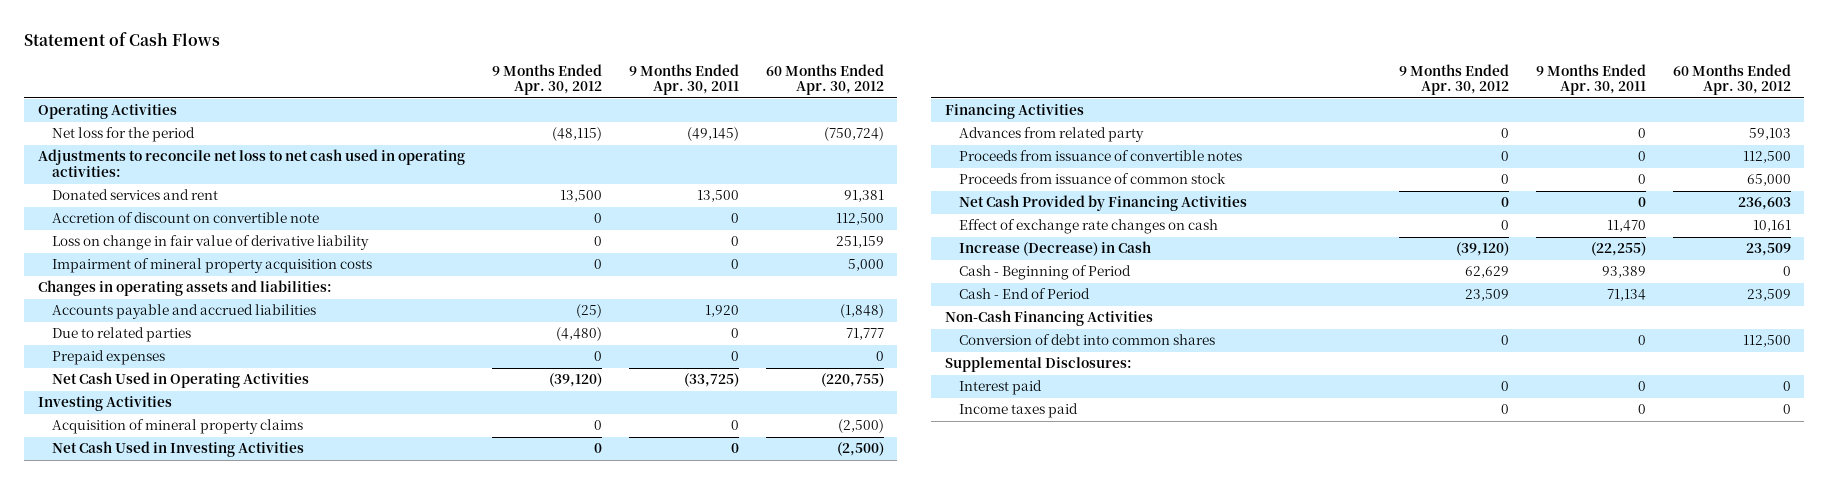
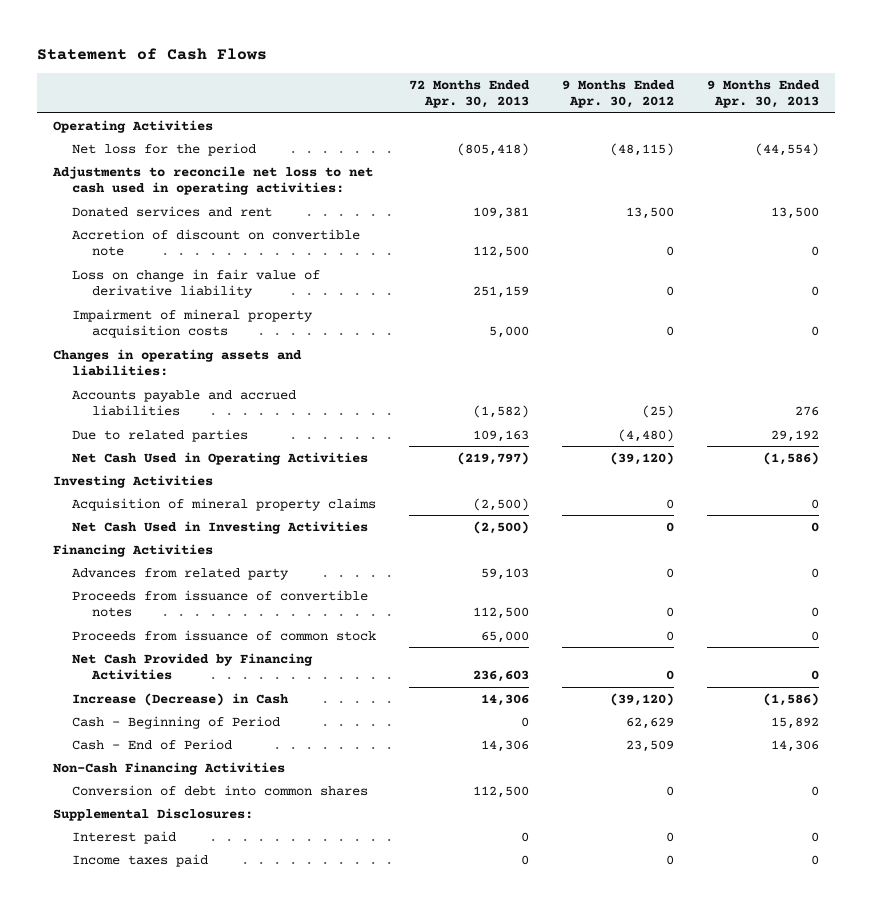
[628,63,739,96] 9 Months Ended Apr. 30, 2011 -> none
[765,63,884,96] 60 Months Ended Apr. 30, 2012 -> none
none -> [409,79,531,109] 72 Months Ended Apr. 30, 2013
none -> [706,79,820,109] 9 Months Ended Apr. 30, 2013
[51,350,165,366] Prepaid expenses -> none
[959,219,1219,235] Effect of exchange rate changes on cash -> none

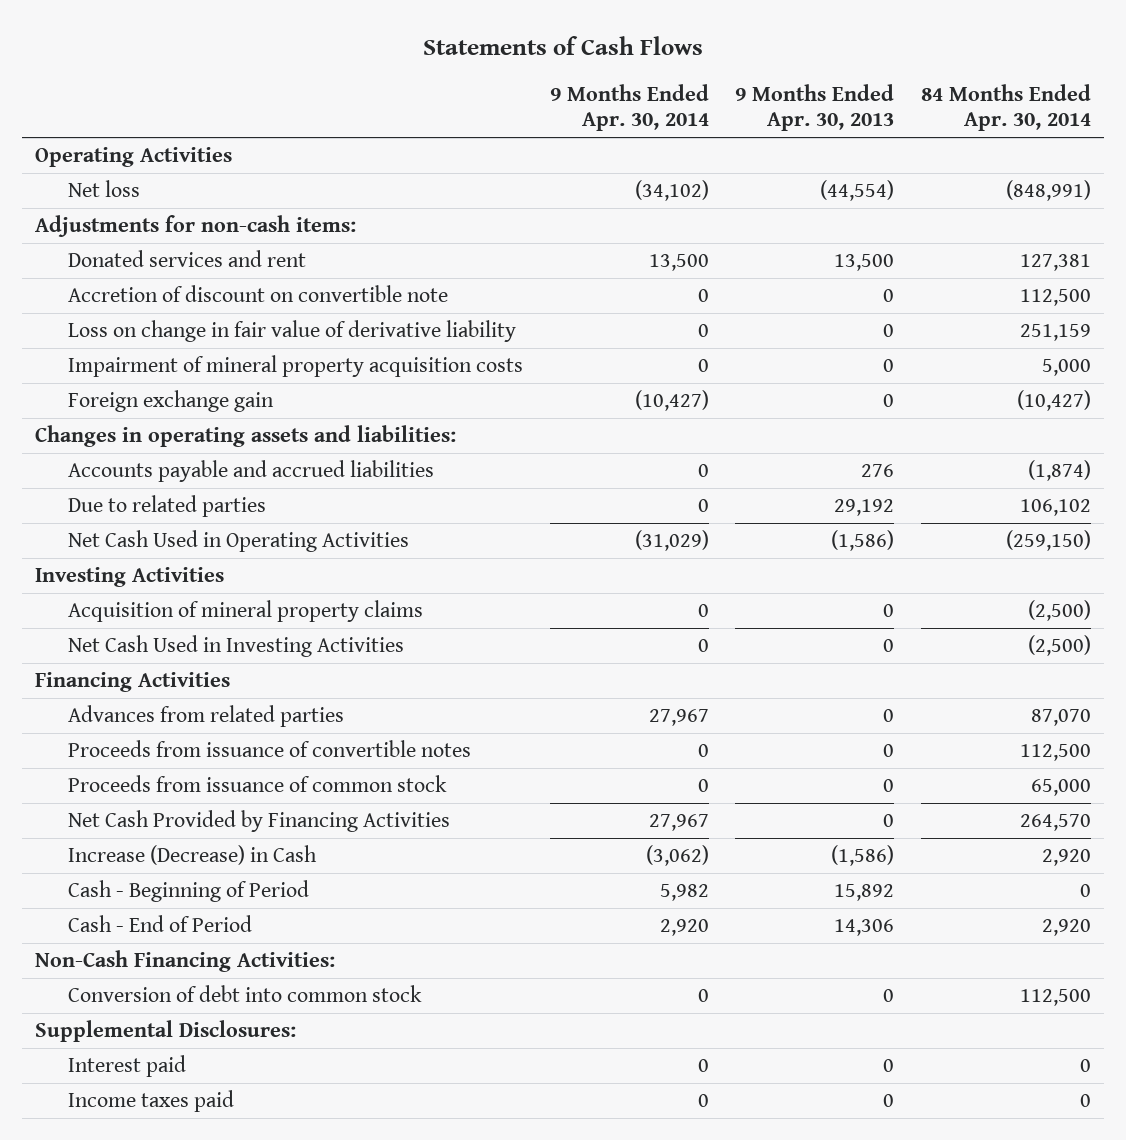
[36,47,267,60] Statement of Cash Flows -> [422,36,703,56] Statements of Cash Flows
[409,79,531,109] 72 Months Ended Apr. 30, 2013 -> none
[562,79,676,109] 9 Months Ended Apr. 30, 2012 -> none
none -> [549,83,709,132] 9 Months Ended Apr. 30, 2014
none -> [920,83,1091,132] 84 Months Ended Apr. 30, 2014
[72,142,257,156] Net loss for the period -> [67,179,140,197] Net loss
[52,165,374,196] Adjustments to reconcile net loss to net cash used in operating activities: -> [35,214,357,237] Adjustments for non-cash items:
none -> [67,389,274,412] Foreign exchange gain
[72,567,290,580] Advances from related party -> [67,704,344,727] Advances from related parties
[53,761,286,775] Non-Cash Financing Activities -> [35,949,336,972] Non-Cash Financing Activities:
[72,784,369,796] Conversion of debt into common shares -> [67,984,422,1002] Conversion of debt into common stock

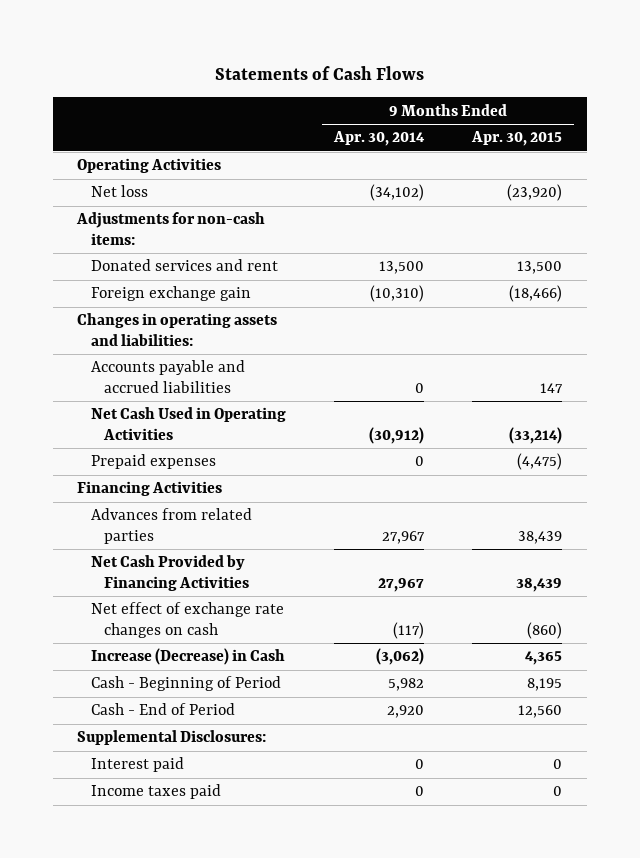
[735,83,895,132] 9 Months Ended Apr. 30, 2013 -> none
[920,83,1091,132] 84 Months Ended Apr. 30, 2014 -> none
none -> [471,131,563,147] Apr. 30, 2015
[67,284,448,302] Accretion of discount on convertible note -> none
[67,319,516,342] Loss on change in fair value of derivative liability -> none
[67,354,523,377] Impairment of mineral property acquisition costs -> none
[634,389,709,411] (10,427) -> [370,285,425,303] (10,310)
[67,494,266,517] Due to related parties -> none
[35,566,225,587] Investing Activities -> none
[67,599,423,622] Acquisition of mineral property claims -> none
[67,634,404,657] Net Cash Used in Investing Activities -> none
[634,529,709,551] (31,029) -> [369,426,425,444] (30,912)
none -> [90,454,216,470] Prepaid expenses
[67,739,471,757] Proceeds from issuance of convertible notes -> none
[67,774,447,792] Proceeds from issuance of common stock -> none
none -> [90,602,284,638] Net effect of exchange rate changes on cash
[35,949,336,972] Non-Cash Financing Activities: -> none
[67,984,422,1002] Conversion of debt into common stock -> none

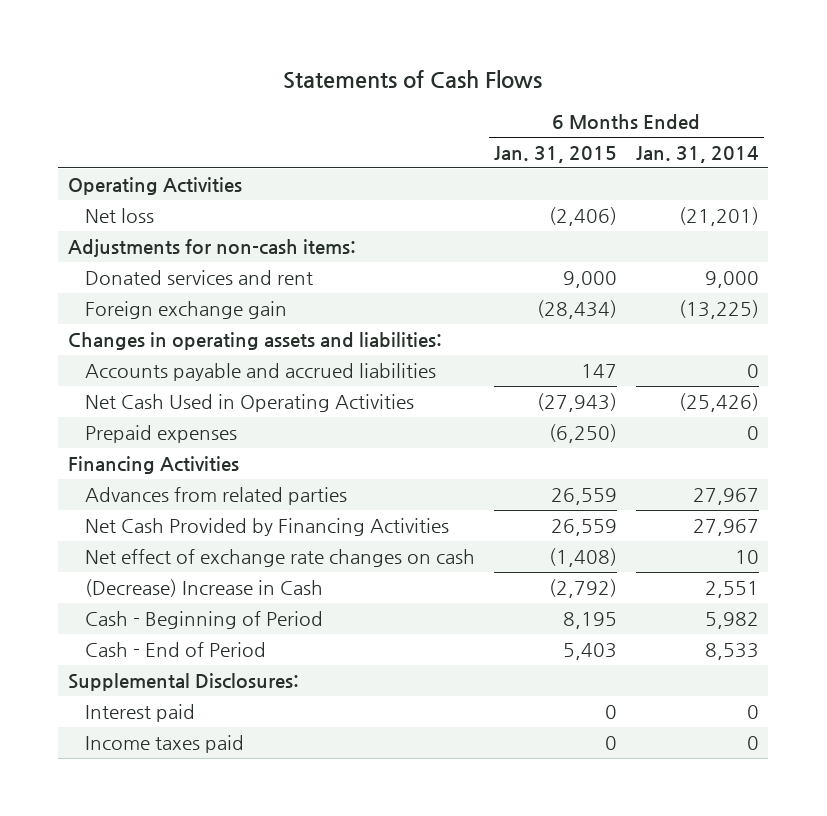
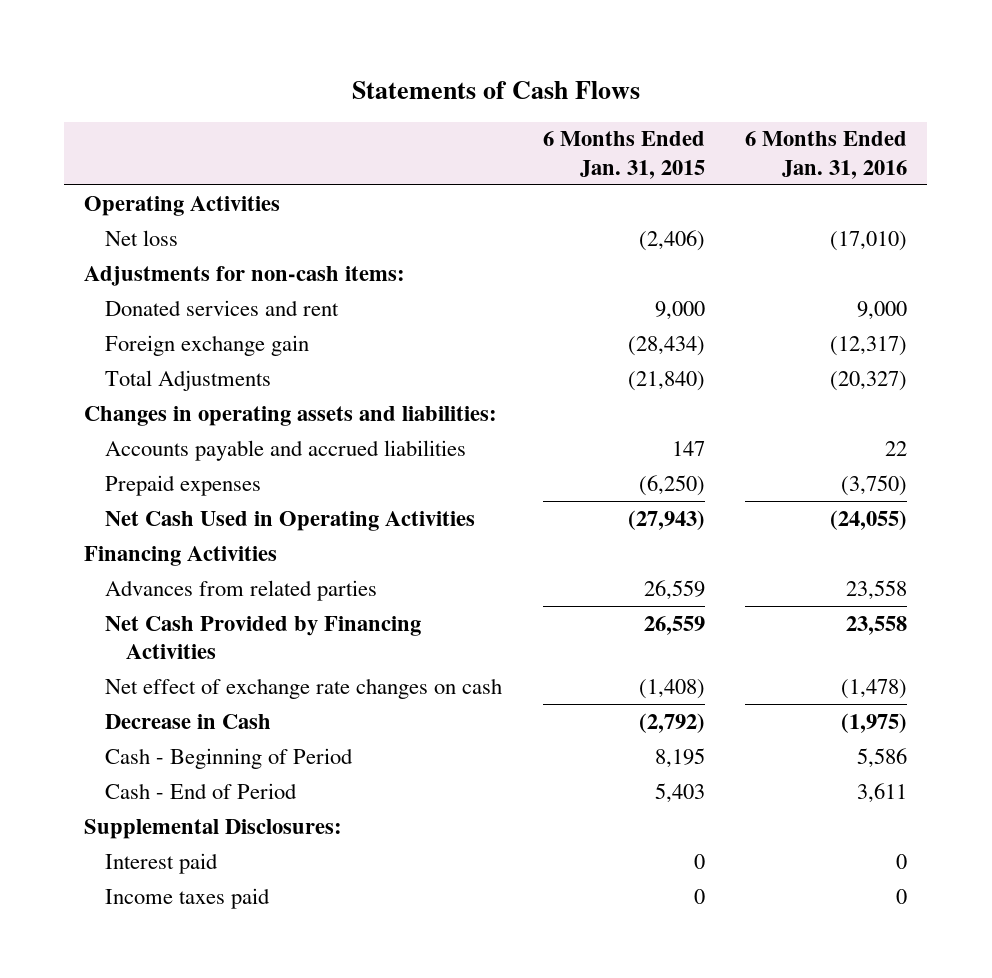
[635,146,759,164] Jan. 31, 2014 -> none
none -> [745,131,908,180] 6 Months Ended Jan. 31, 2016
none -> [105,369,272,391] Total Adjustments
[84,393,414,412] Net Cash Used in Operating Activities -> [105,510,476,531] Net Cash Used in Operating Activities
[84,578,323,597] (Decrease) Increase in Cash -> [105,713,272,729] Decrease in Cash

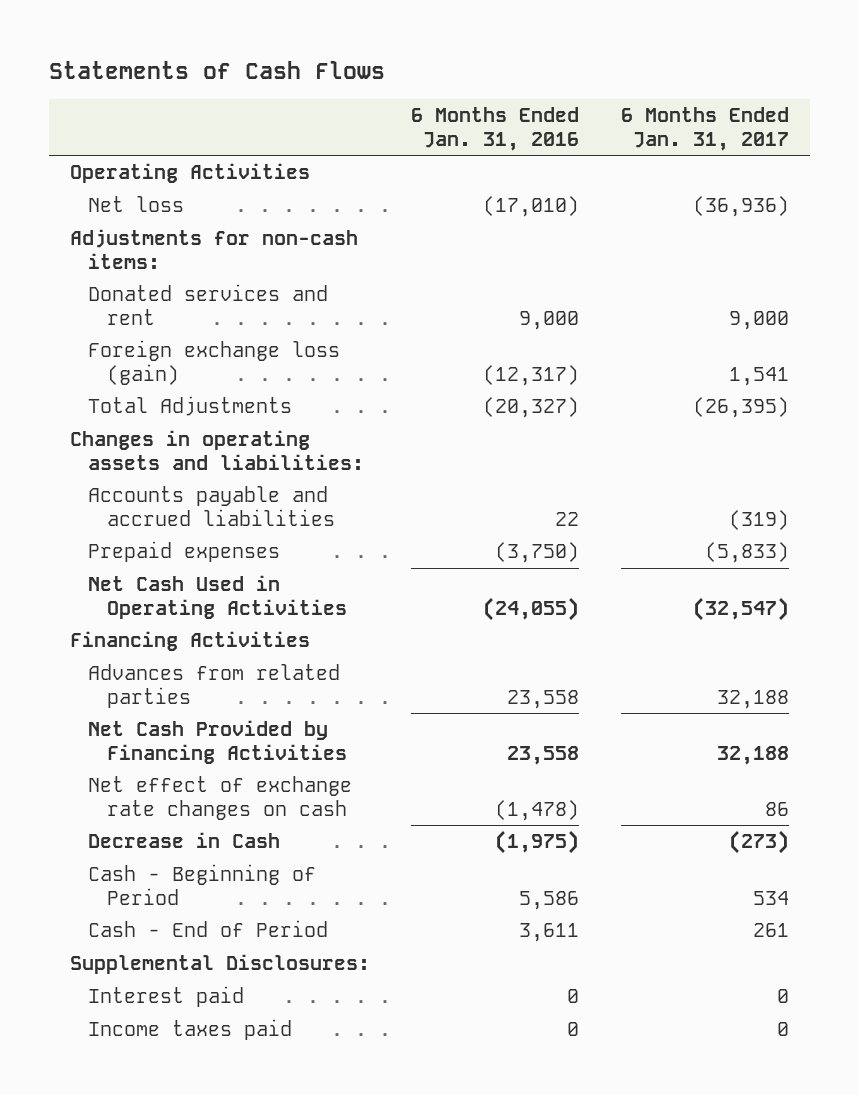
[542,131,705,180] 6 Months Ended Jan. 31, 2015 -> none
none -> [621,107,790,151] 6 Months Ended Jan. 31, 2017
[105,334,310,356] Foreign exchange gain -> [88,340,341,385] Foreign exchange loss (gain)

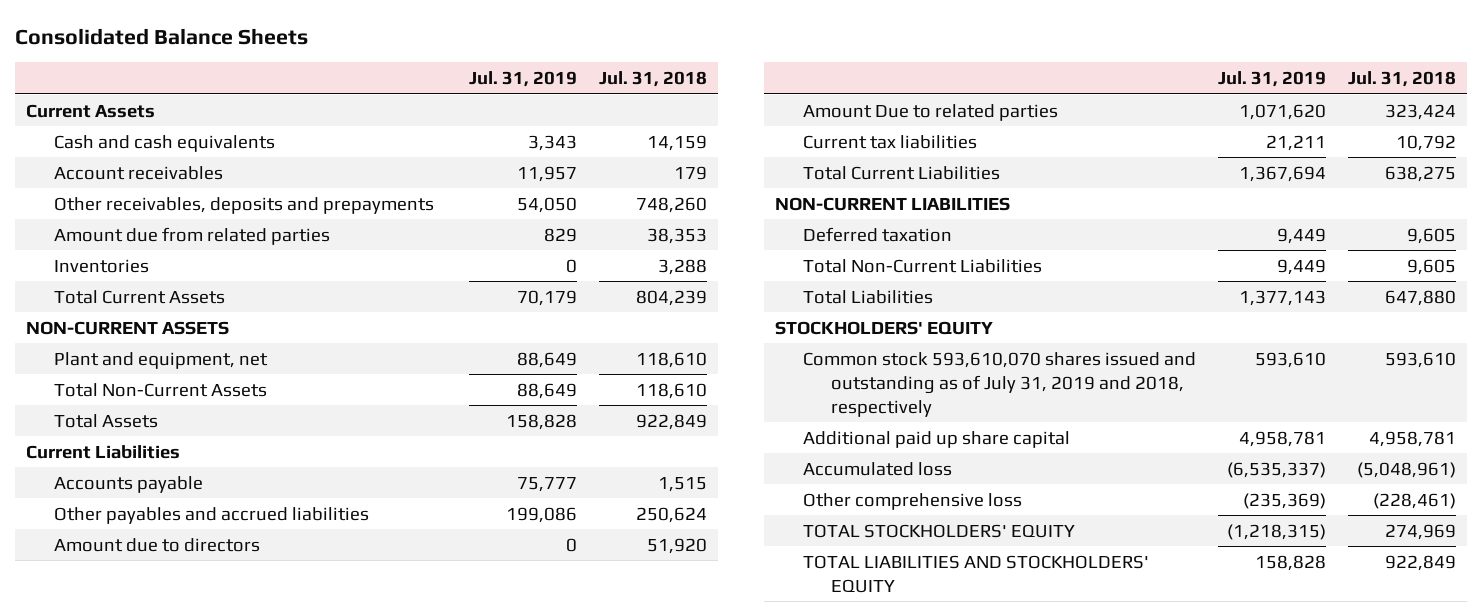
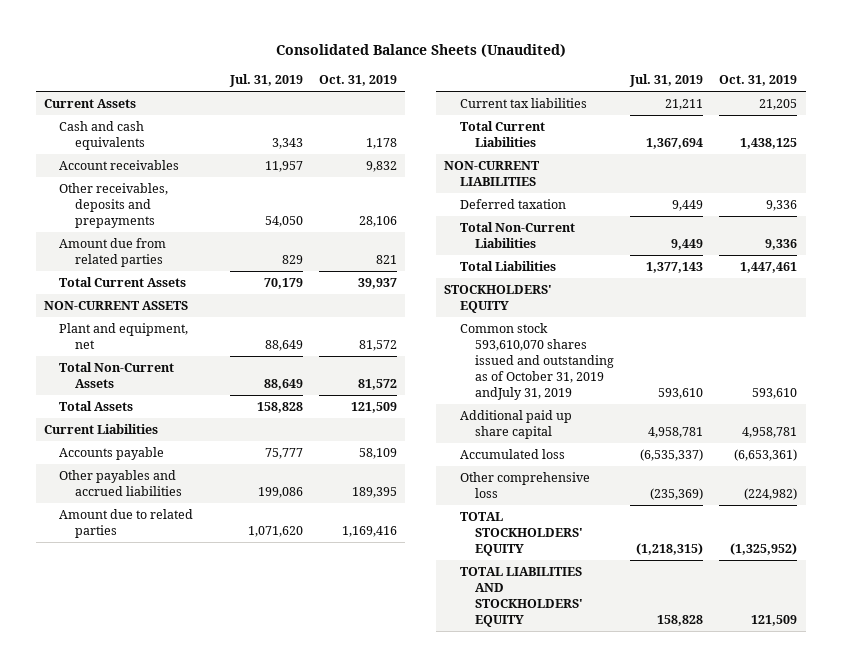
[14,27,308,45] Consolidated Balance Sheets -> [275,44,566,58] Consolidated Balance Sheets (Unaudited)
[598,71,707,88] Jul. 31, 2018 -> none
none -> [319,74,398,86] Oct. 31, 2019
[54,258,150,273] Inventories -> none
[54,537,261,552] Amount due to directors -> none
[803,103,1059,121] Amount Due to related parties -> [59,509,194,539] Amount due to related parties
[803,351,1197,417] Common stock 593,610,070 shares issued and outstanding as of July 31, 2019 and 2018, respectively -> [459,323,614,400] Common stock 593,610,070 shares issued and outstanding as of October 31, 2019 andJuly 31, 2019

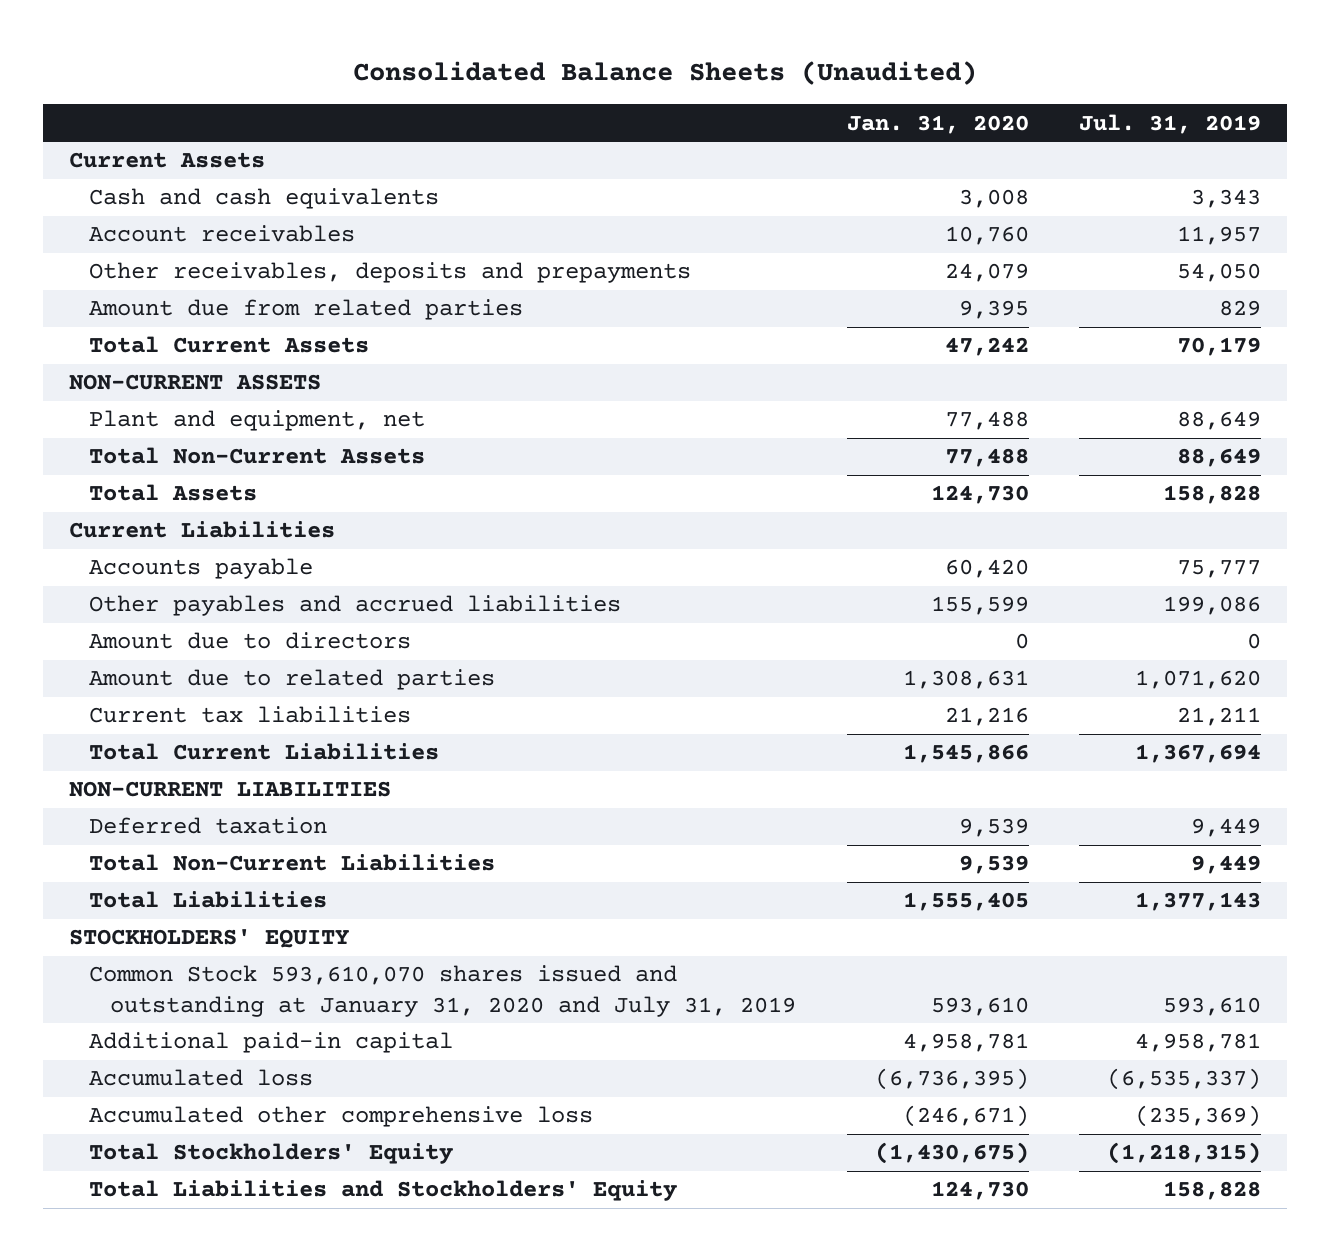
[319,74,398,86] Oct. 31, 2019 -> none
none -> [846,114,1029,134] Jan. 31, 2020
none -> [89,632,412,650] Amount due to directors
[459,323,614,400] Common stock 593,610,070 shares issued and outstanding as of October 31, 2019 andJuly 31, 2019 -> [89,965,796,1017] Common Stock 593,610,070 shares issued and outstanding at January 31, 2020 and July 31, 2019
[459,410,572,440] Additional paid up share capital -> [89,1032,454,1054] Additional paid-in capital
[459,472,590,499] Other comprehensive loss -> [89,1106,594,1128] Accumulated other comprehensive loss
[459,512,583,556] TOTAL STOCKHOLDERS' EQUITY -> [89,1143,454,1165] Total Stockholders' Equity
[459,567,583,627] TOTAL LIABILITIES AND STOCKHOLDERS' EQUITY -> [89,1180,678,1202] Total Liabilities and Stockholders' Equity

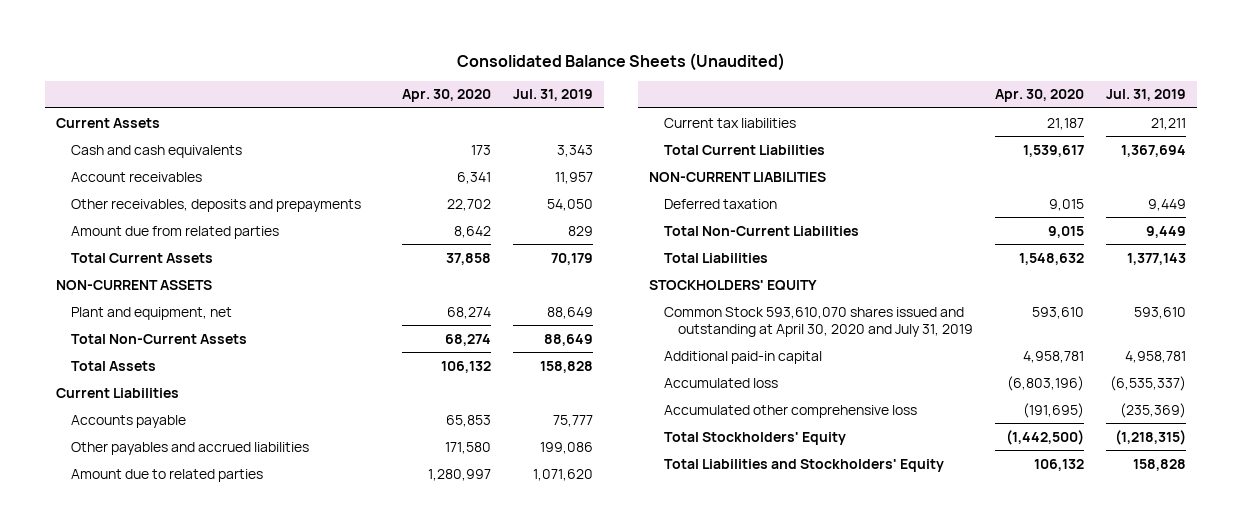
[846,114,1029,134] Jan. 31, 2020 -> none
none -> [401,89,491,103] Apr. 30, 2020
[89,632,412,650] Amount due to directors -> none
[89,965,796,1017] Common Stock 593,610,070 shares issued and outstanding at January 31, 2020 and July 31, 2019 -> [663,306,974,337] Common Stock 593,610,070 shares issued and outstanding at April 30, 2020 and July 31, 2019

